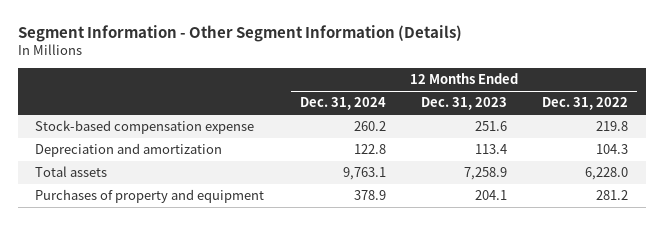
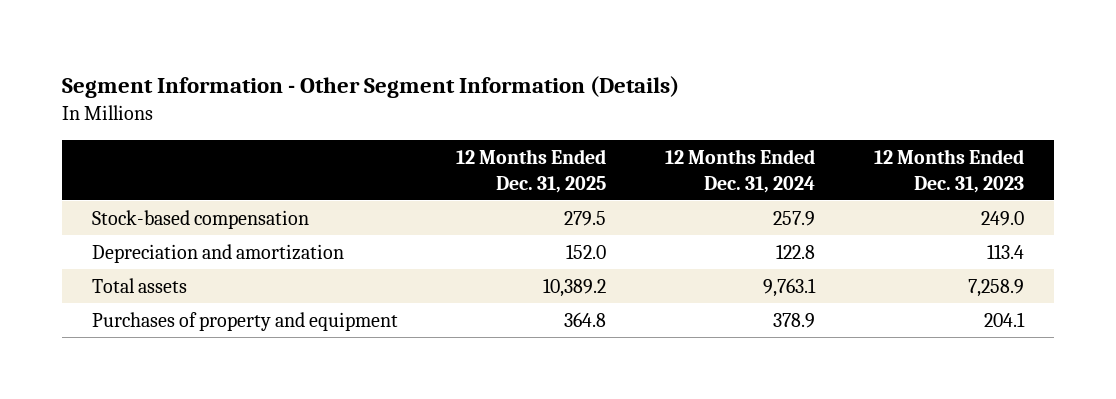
[541,97,628,111] Dec. 31, 2022 -> none
none -> [456,149,607,194] 12 Months Ended Dec. 31, 2025
[35,120,255,135] Stock-based compensation expense -> [91,209,309,229] Stock-based compensation
[353,121,386,132] 260.2 -> [773,210,816,226] 257.9
[474,121,507,132] 251.6 -> [981,210,1025,226] 249.0

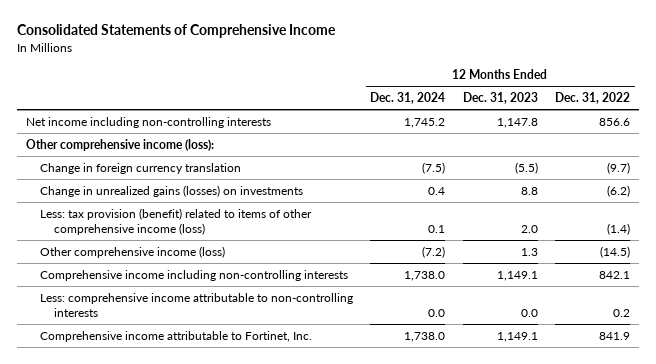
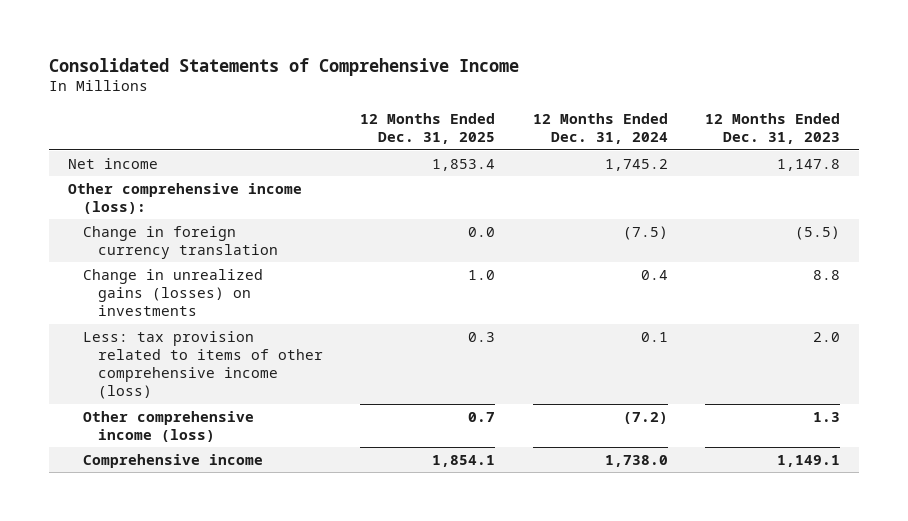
[555,92,631,105] Dec. 31, 2022 -> none
none -> [360,112,496,145] 12 Months Ended Dec. 31, 2025
[25,116,271,128] Net income including non-controlling interests -> [67,157,158,169] Net income
[40,207,313,235] Less: tax provision (benefit) related to items of other comprehensive income (loss) -> [82,330,323,400] Less: tax provision related to items of other comprehensive income (loss)
[40,269,349,281] Comprehensive income including non-controlling interests -> none
[40,292,354,317] Less: comprehensive income attributable to non-controlling interests -> none
[40,330,313,342] Comprehensive income attributable to Fortinet, Inc. -> [82,453,263,468] Comprehensive income

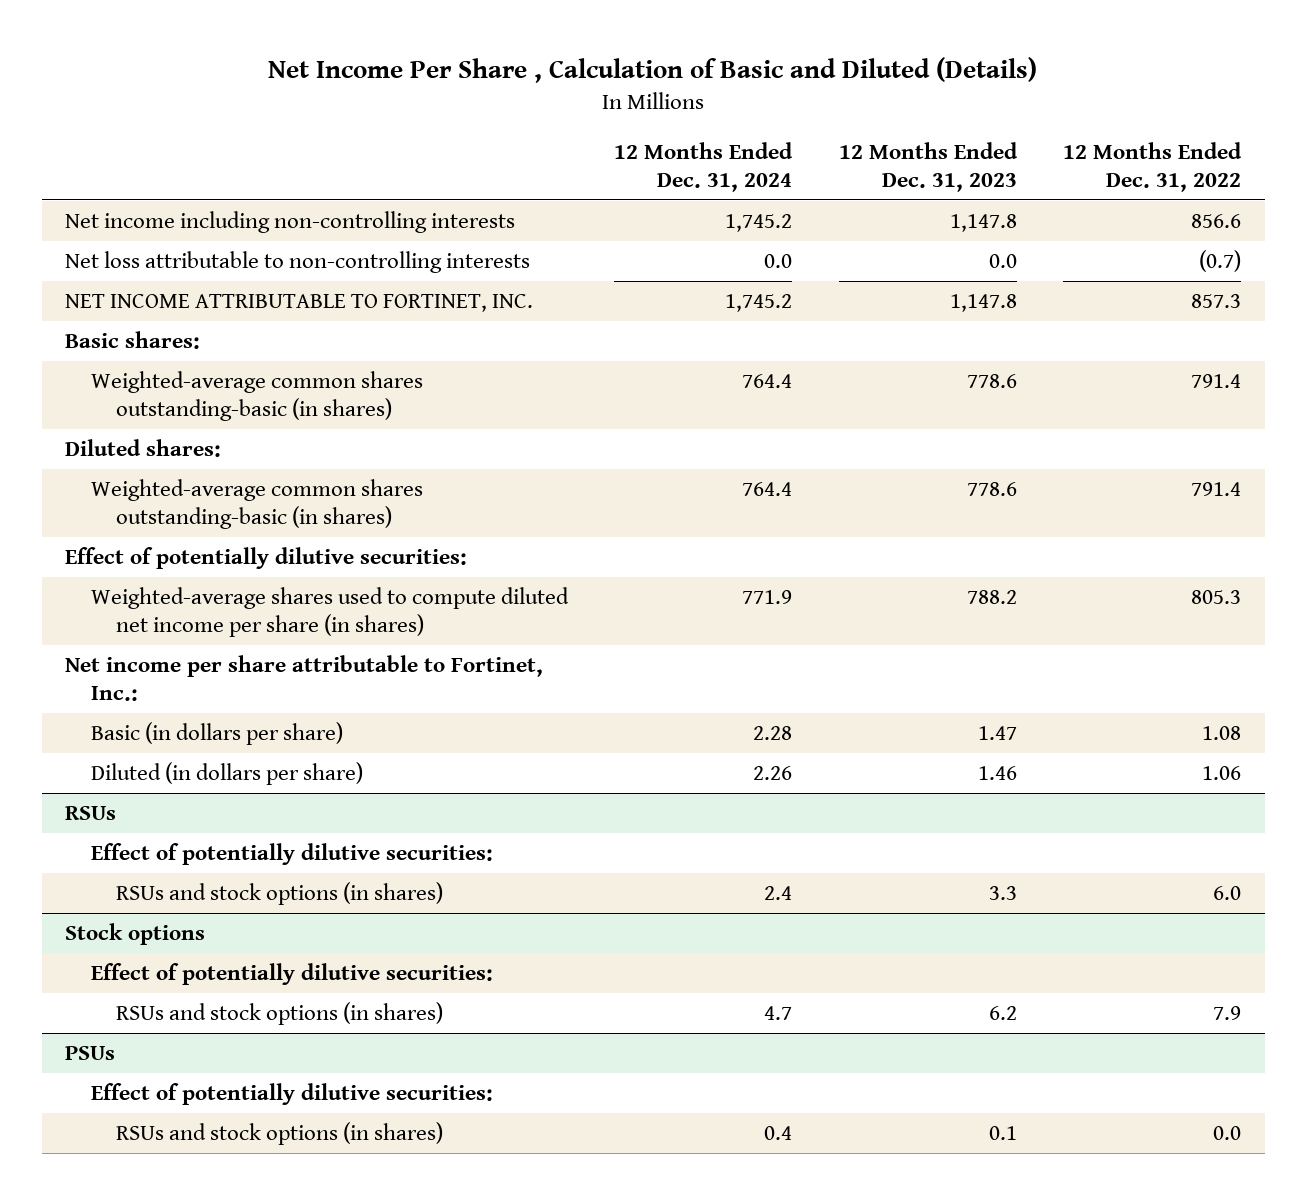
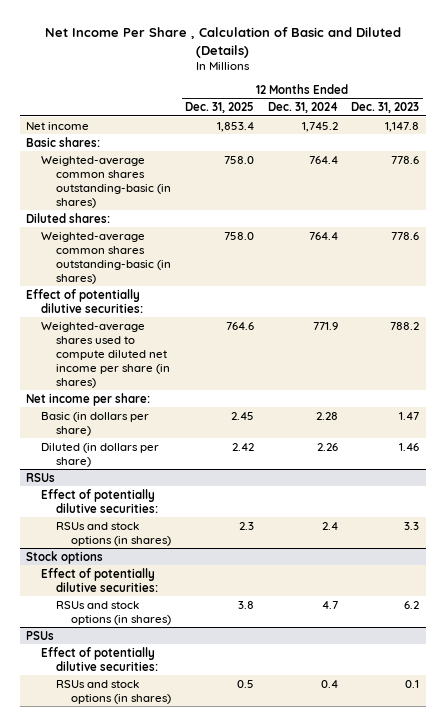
[1063,142,1243,193] 12 Months Ended Dec. 31, 2022 -> none
none -> [184,102,254,114] Dec. 31, 2025
[65,210,516,233] Net income including non-controlling interests -> none
[65,250,531,273] Net loss attributable to non-controlling interests -> none
[65,293,534,312] NET INCOME ATTRIBUTABLE TO FORTINET, INC. -> [26,121,90,130] Net income
[65,654,544,702] Net income per share attributable to Fortinet, Inc.: -> [26,392,151,406] Net income per share:

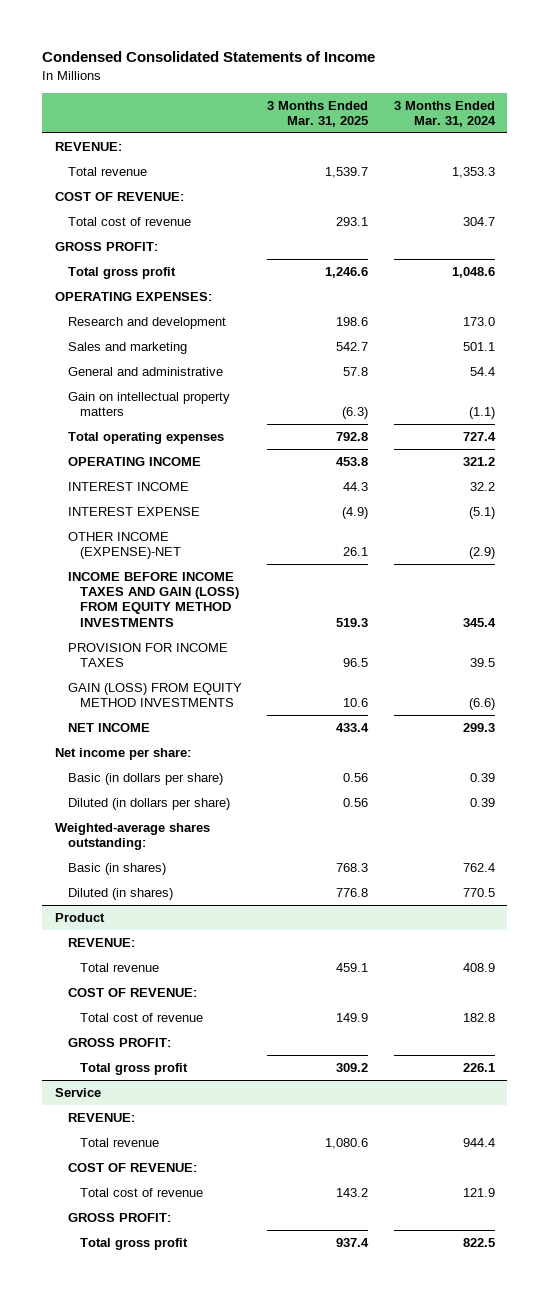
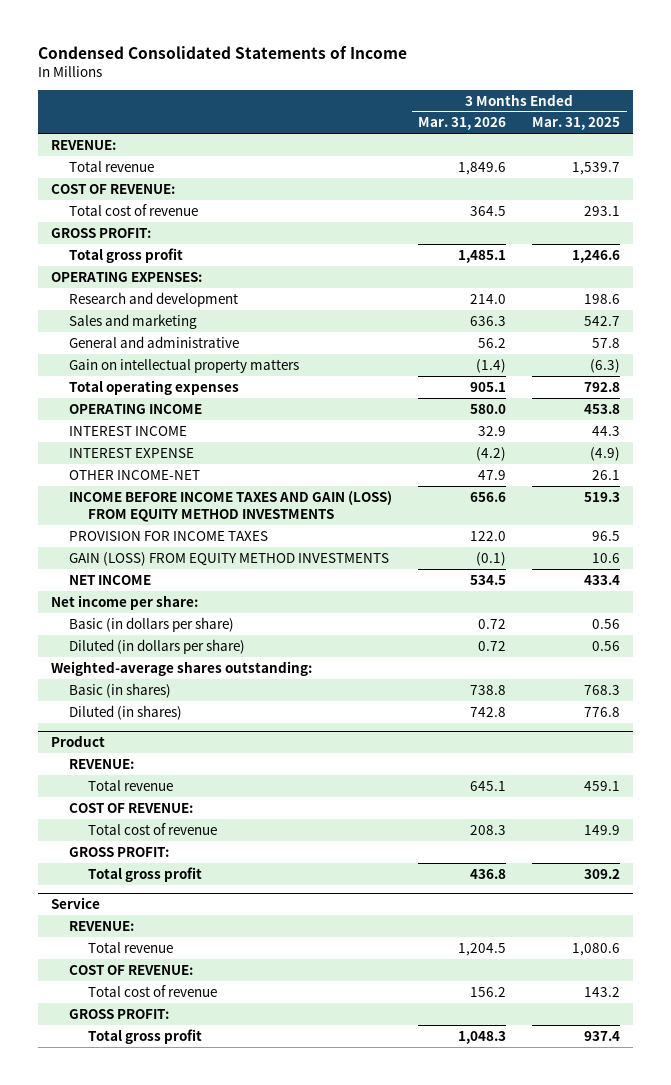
[393,100,496,127] 3 Months Ended Mar. 31, 2024 -> none
none -> [418,117,507,131] Mar. 31, 2026
[67,531,182,560] OTHER INCOME (EXPENSE)-NET -> [69,469,201,480] OTHER INCOME-NET

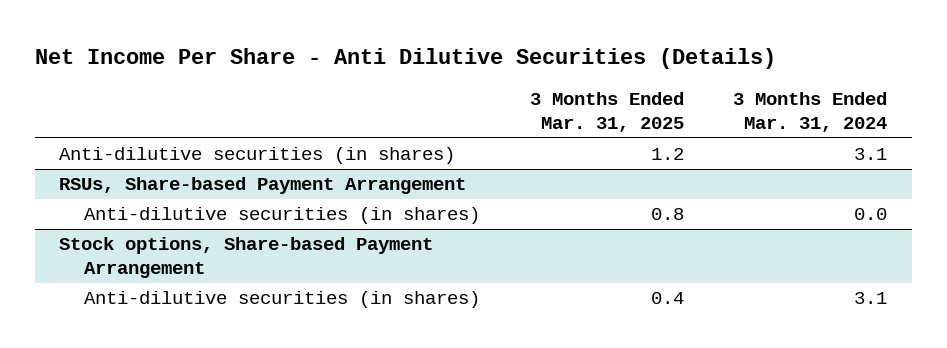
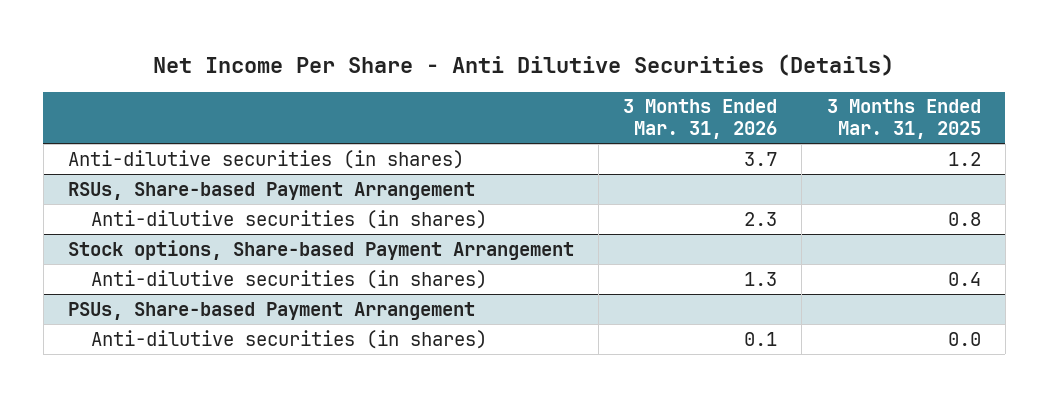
[733,91,888,132] 3 Months Ended Mar. 31, 2024 -> none
none -> [623,99,778,140] 3 Months Ended Mar. 31, 2026
none -> [67,301,475,320] PSUs, Share-based Payment Arrangement
none -> [91,329,488,349] Anti-dilutive securities (in shares)

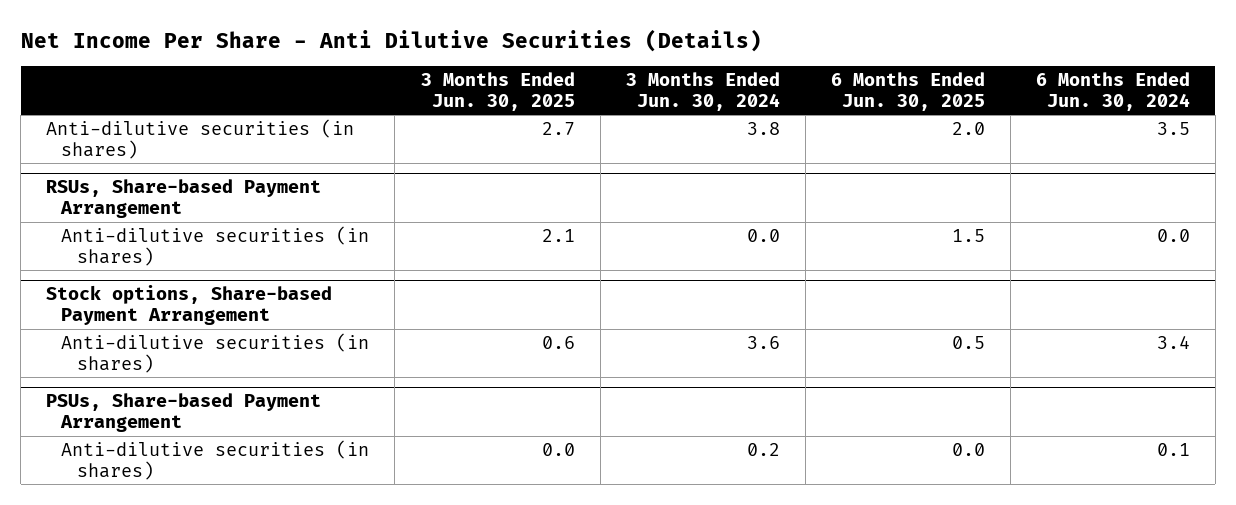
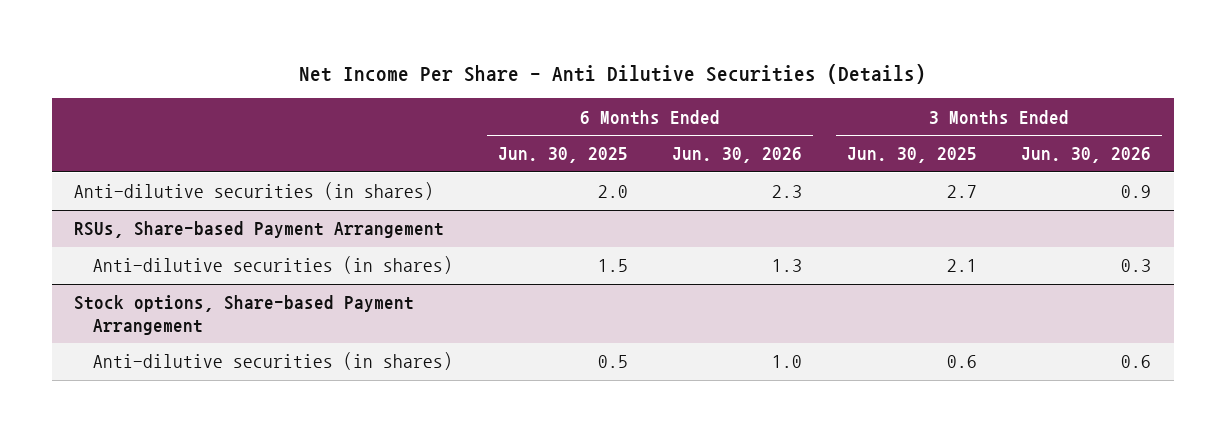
[625,72,780,111] 3 Months Ended Jun. 30, 2024 -> none
[1035,72,1190,111] 6 Months Ended Jun. 30, 2024 -> none
none -> [672,147,803,164] Jun. 30, 2026
none -> [1021,147,1152,164] Jun. 30, 2026
[46,393,322,433] PSUs, Share-based Payment Arrangement -> none
[61,440,370,480] Anti-dilutive securities (in shares) -> none

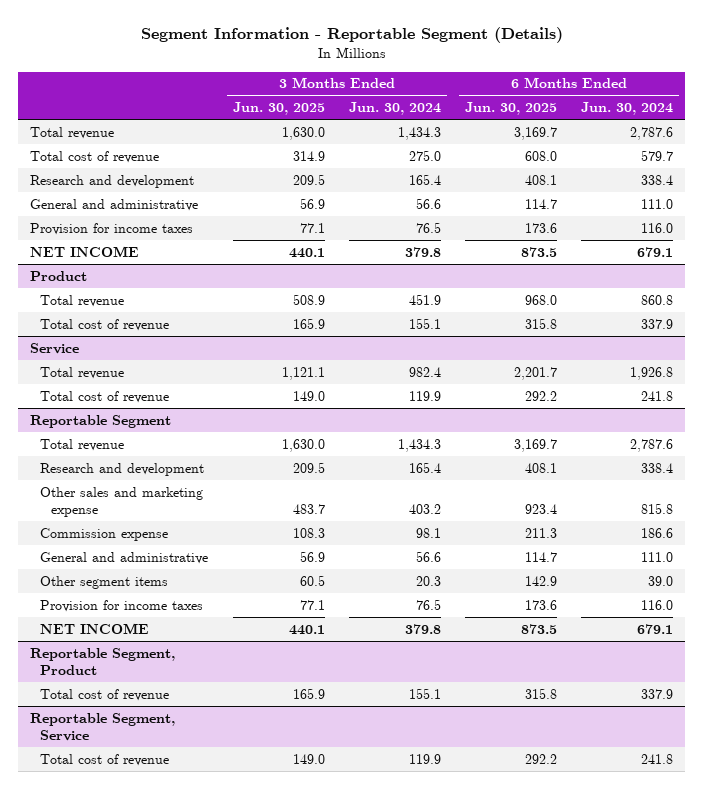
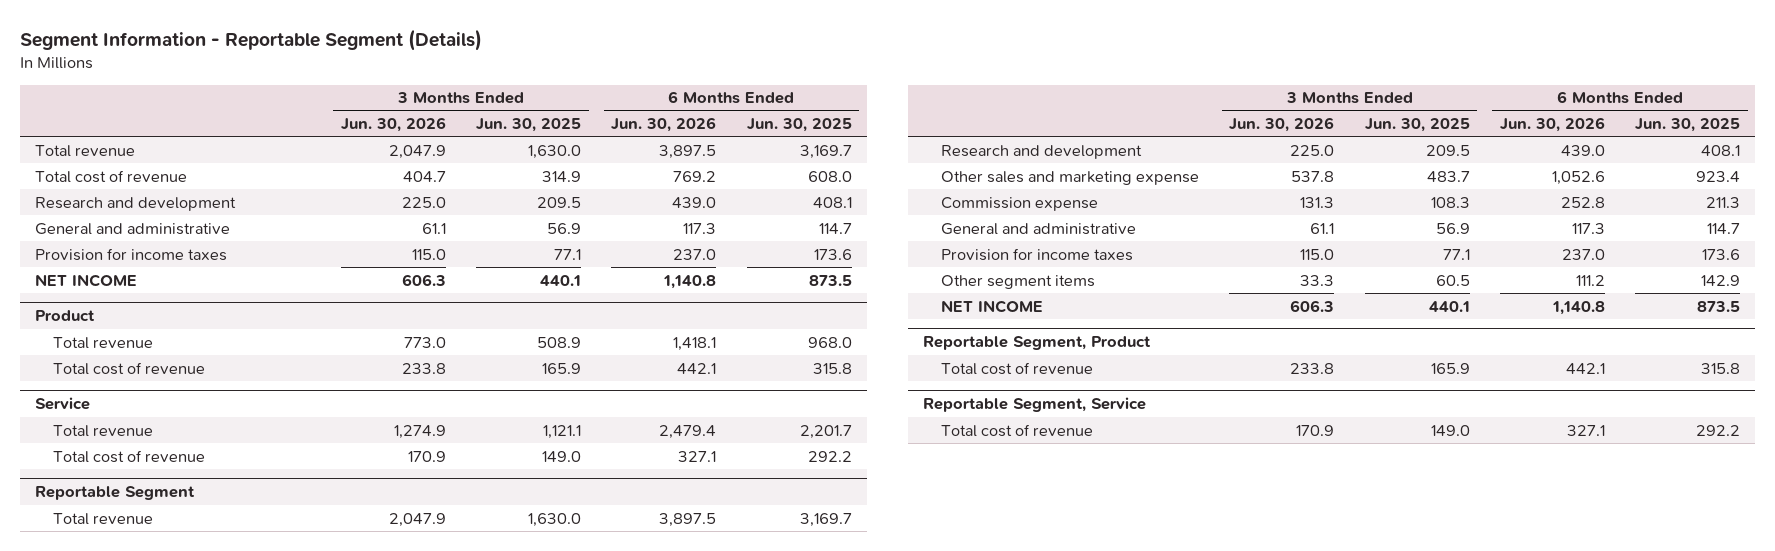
[348,102,441,116] Jun. 30, 2024 -> none
[581,102,674,116] Jun. 30, 2024 -> none
none -> [340,116,446,132] Jun. 30, 2026
none -> [611,116,717,132] Jun. 30, 2026
[40,575,169,589] Other segment items -> [941,274,1096,289] Other segment items

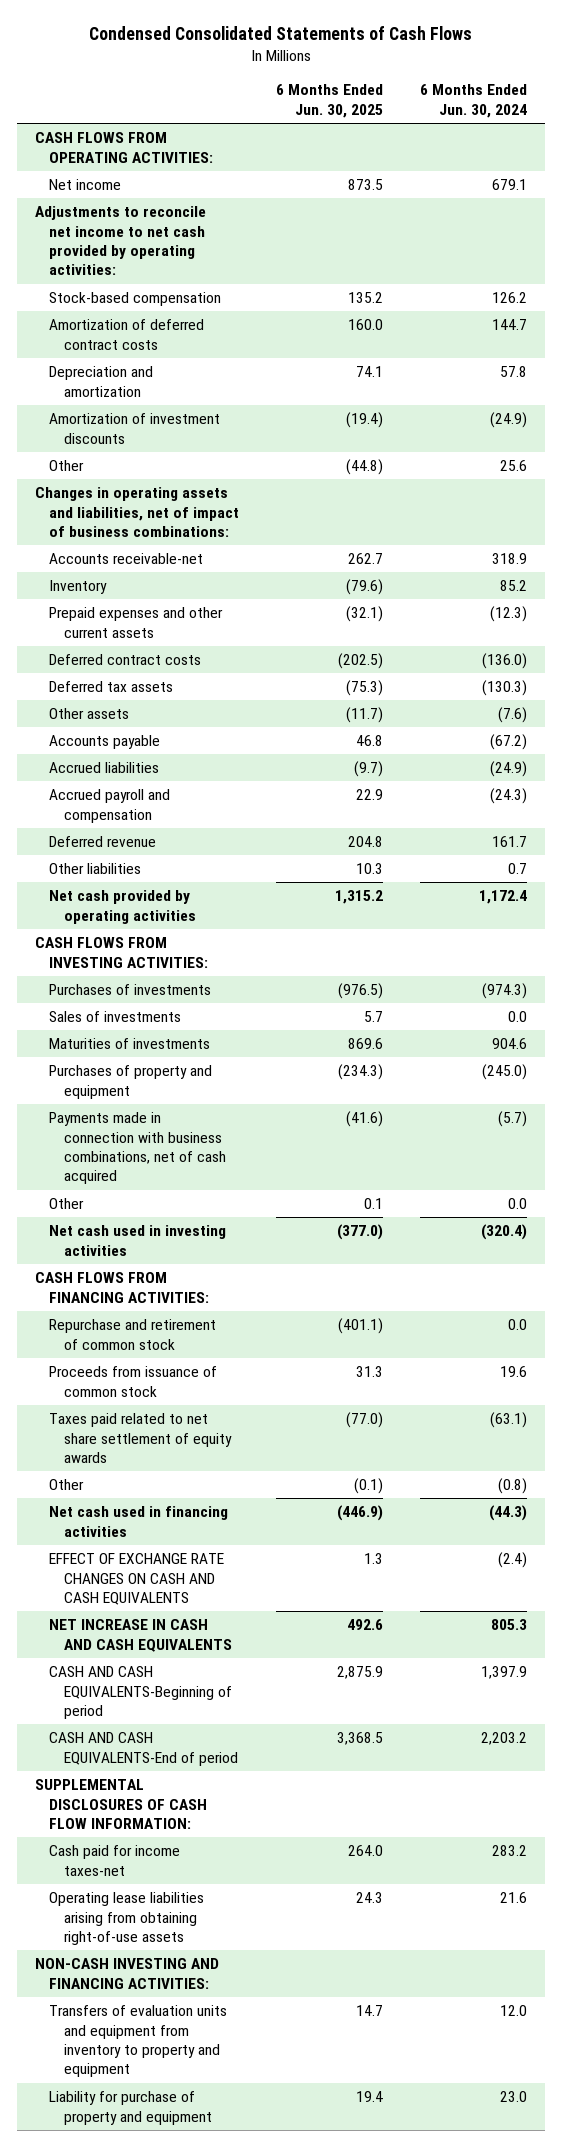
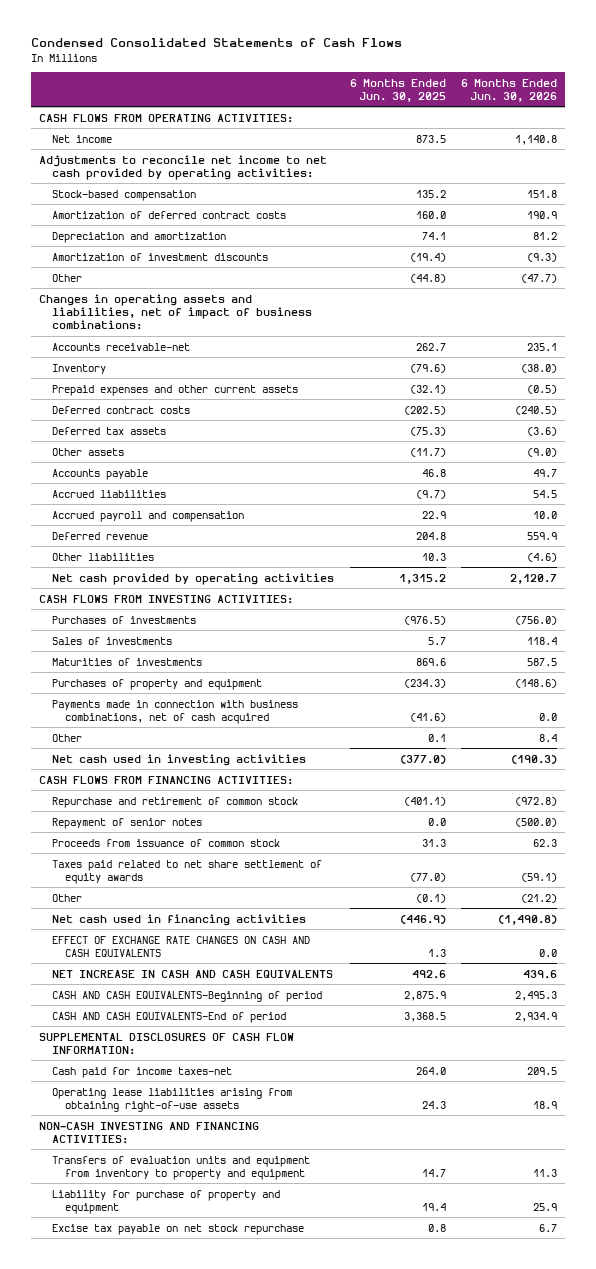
[419,84,527,118] 6 Months Ended Jun. 30, 2024 -> none
none -> [461,78,558,103] 6 Months Ended Jun. 30, 2026
none -> [52,817,203,829] Repayment of senior notes
none -> [52,1223,305,1235] Excise tax payable on net stock repurchase

